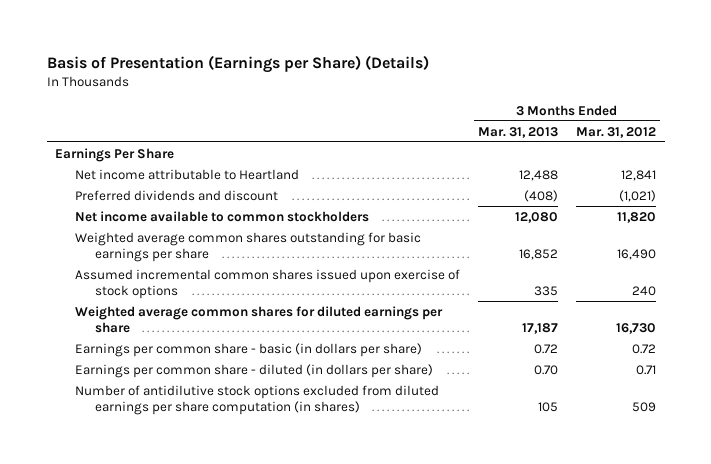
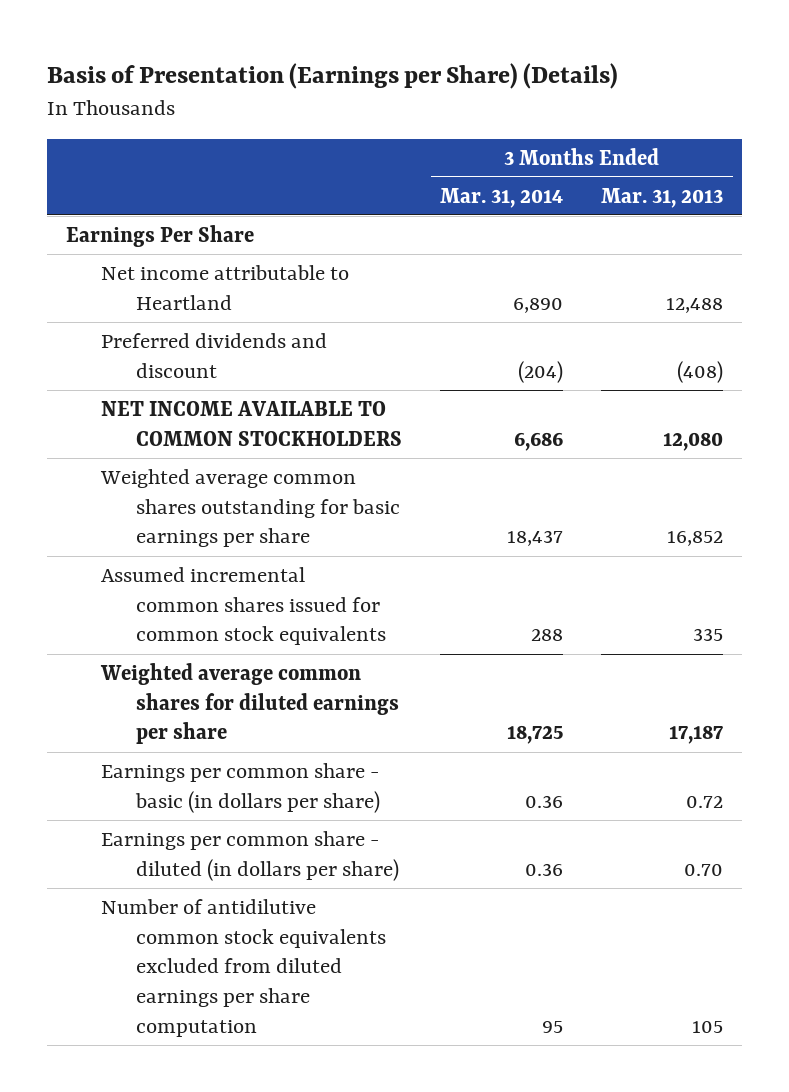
[575,126,656,138] Mar. 31, 2012 -> none
none -> [440,187,564,208] Mar. 31, 2014
[75,210,370,222] Net income available to common stockholders -> [100,400,402,446] NET INCOME AVAILABLE TO COMMON STOCKHOLDERS
[75,268,461,300] Assumed incremental common shares issued upon exercise of stock options -> [100,566,386,646] Assumed incremental common shares issued for common stock equivalents
[75,384,440,416] Number of antidilutive stock options excluded from diluted earnings per share computation (in shares) -> [100,898,386,1038] Number of antidilutive common stock equivalents excluded from diluted earnings per share computation

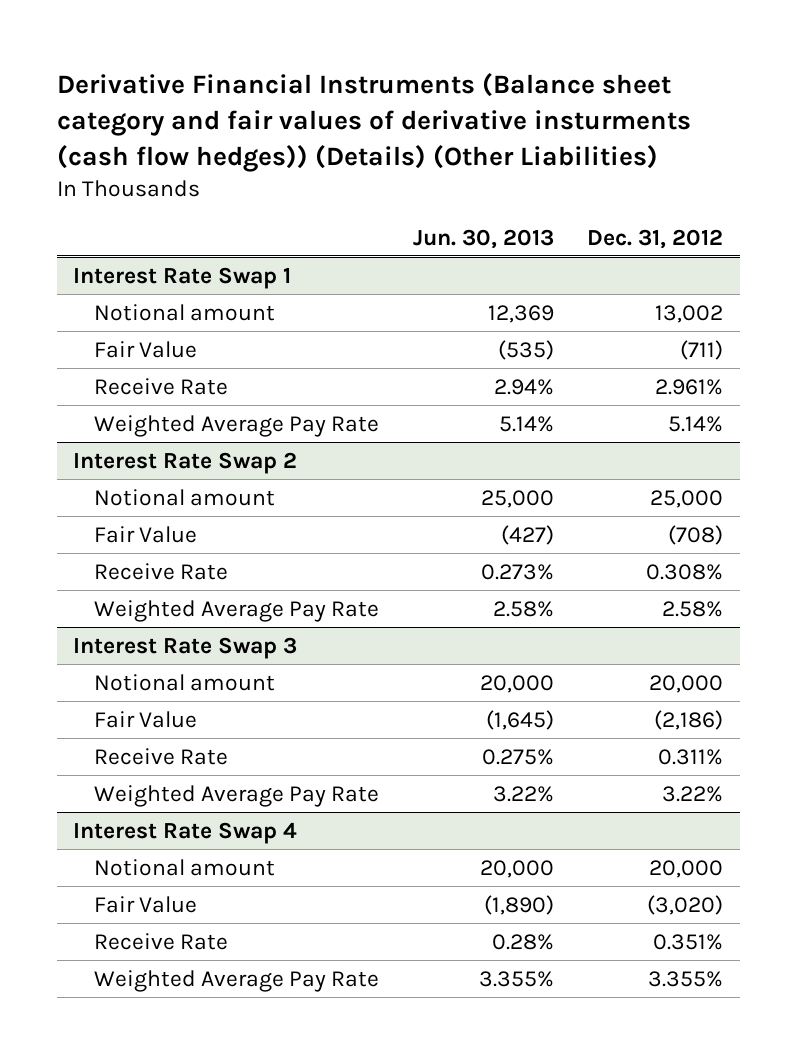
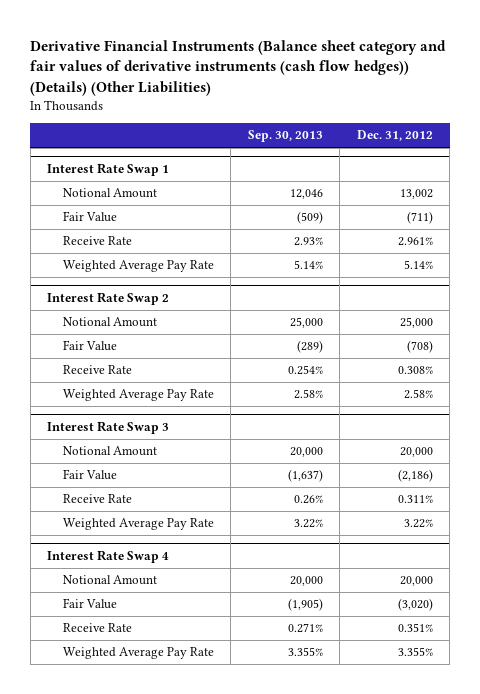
[56,72,691,172] Derivative Financial Instruments (Balance sheet category and fair values of derivative insturments (cash flow hedges)) (Details) (Other Liabilities) -> [30,39,447,96] Derivative Financial Instruments (Balance sheet category and fair values of derivative instruments (cash flow hedges)) (Details) (Other Liabilities)
[412,228,554,249] Jun. 30, 2013 -> none
none -> [247,130,323,143] Sep. 30, 2013
[93,303,275,321] Notional amount -> [63,188,158,199] Notional Amount
[93,488,275,506] Notional amount -> [63,317,158,328] Notional Amount
[93,673,275,691] Notional amount -> [63,446,158,457] Notional Amount
[93,858,275,876] Notional amount -> [63,575,158,586] Notional Amount

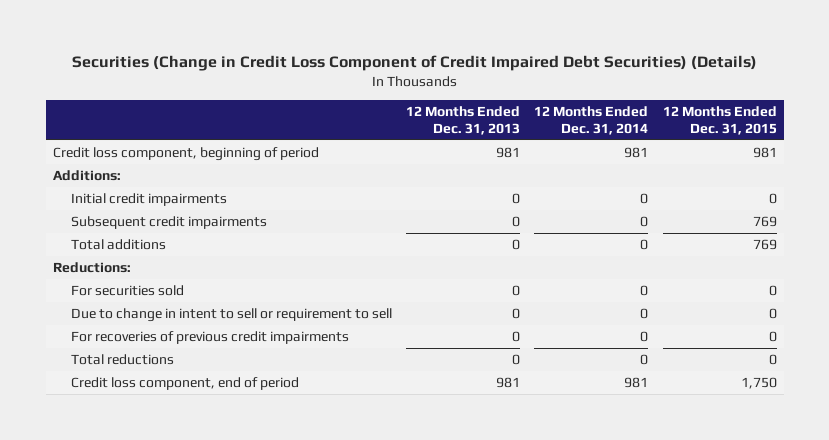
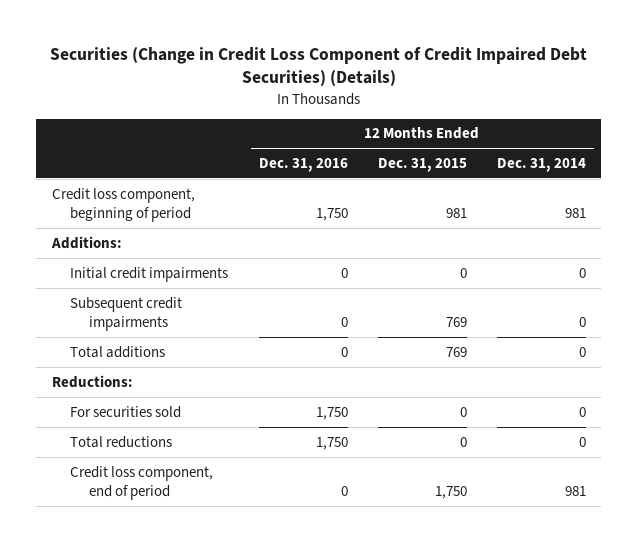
[406,105,521,136] 12 Months Ended Dec. 31, 2013 -> none
none -> [258,157,348,172] Dec. 31, 2016
[70,307,392,322] Due to change in intent to sell or requirement to sell -> none
[70,330,349,344] For recoveries of previous credit impairments -> none

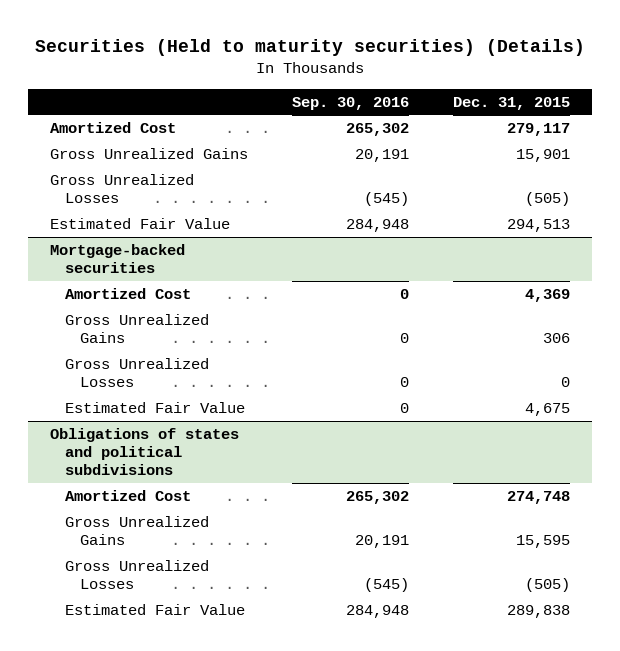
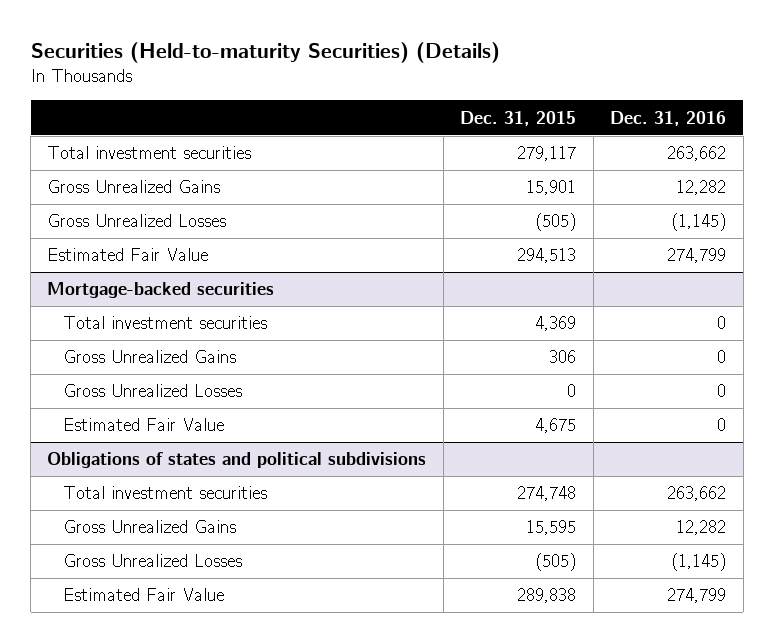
[34,39,585,57] Securities (Held to maturity securities) (Details) -> [30,42,500,64] Securities (Held-to-maturity Securities) (Details)
[291,96,409,110] Sep. 30, 2016 -> none
none -> [610,110,727,126] Dec. 31, 2016
[49,121,176,133] Amortized Cost -> [47,146,252,160] Total investment securities
[64,287,191,299] Amortized Cost -> [62,316,267,330] Total investment securities
[64,489,191,501] Amortized Cost -> [62,486,267,500] Total investment securities

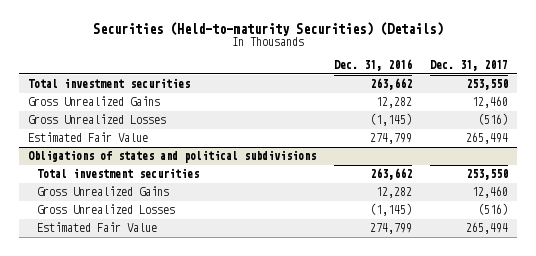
[460,110,577,126] Dec. 31, 2015 -> none
none -> [430,59,509,71] Dec. 31, 2017
[47,282,275,299] Mortgage-backed securities -> none
[62,316,267,330] Total investment securities -> none
[62,350,236,364] Gross Unrealized Gains -> none
[62,384,242,398] Gross Unrealized Losses -> none
[62,418,224,432] Estimated Fair Value -> none

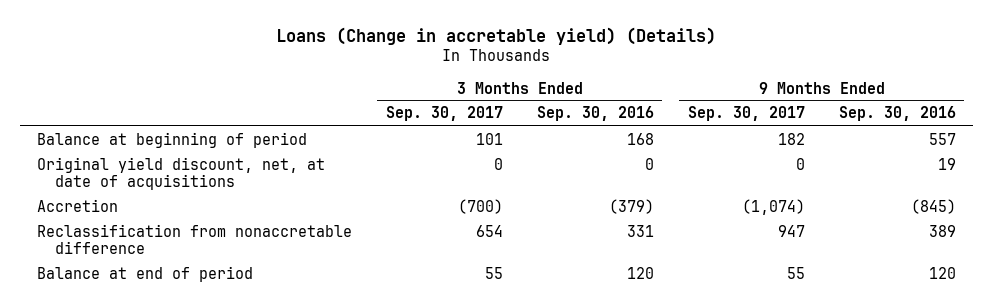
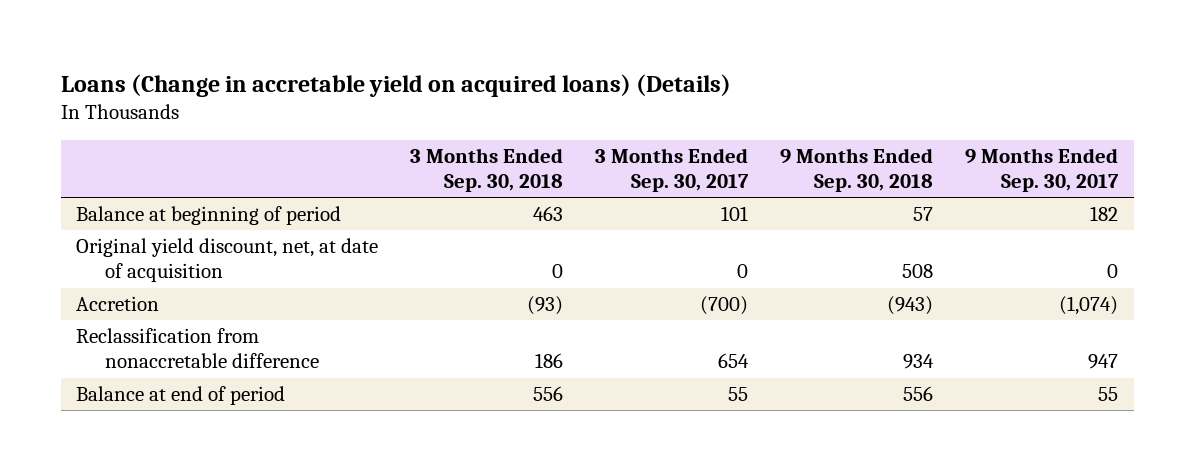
[276,26,717,45] Loans (Change in accretable yield) (Details) -> [60,74,731,98] Loans (Change in accretable yield on acquired loans) (Details)
[536,106,654,122] Sep. 30, 2016 -> none
[838,106,956,122] Sep. 30, 2016 -> none
none -> [410,147,564,192] 3 Months Ended Sep. 30, 2018
none -> [780,147,934,192] 9 Months Ended Sep. 30, 2018
[36,156,325,191] Original yield discount, net, at date of acquisitions -> [76,238,379,283] Original yield discount, net, at date of acquisition

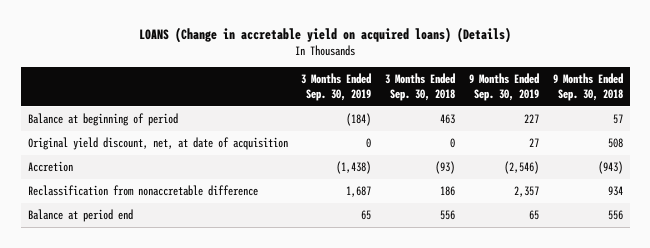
[60,74,731,98] Loans (Change in accretable yield on acquired loans) (Details) -> [139,27,512,44] LOANS (Change in accretable yield on acquired loans) (Details)
[595,147,750,192] 3 Months Ended Sep. 30, 2017 -> none
[964,147,1119,192] 9 Months Ended Sep. 30, 2017 -> none
none -> [301,73,372,101] 3 Months Ended Sep. 30, 2019
none -> [468,73,539,101] 9 Months Ended Sep. 30, 2019
[76,386,286,406] Balance at end of period -> [27,209,133,223] Balance at period end

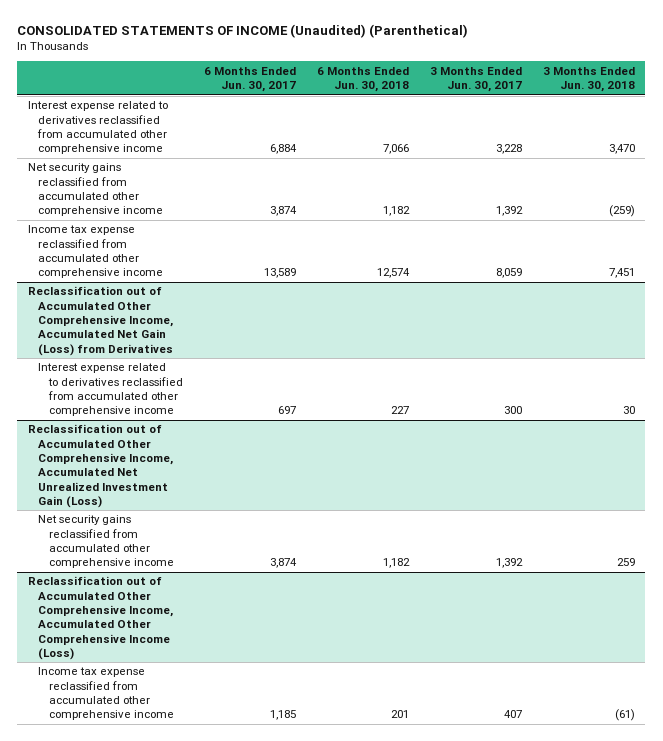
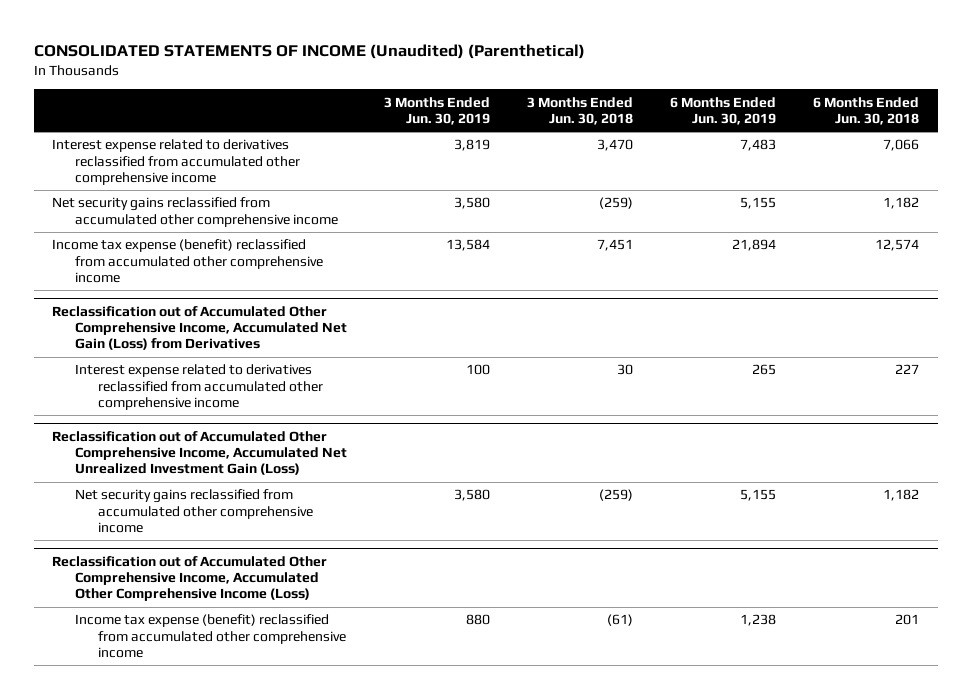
[203,66,296,93] 6 Months Ended Jun. 30, 2017 -> none
[429,66,522,93] 3 Months Ended Jun. 30, 2017 -> none
none -> [384,96,491,126] 3 Months Ended Jun. 30, 2019
none -> [670,96,777,126] 6 Months Ended Jun. 30, 2019
[27,225,164,279] Income tax expense reclassified from accumulated other comprehensive income -> [52,239,323,284] Income tax expense (benefit) reclassified from accumulated other comprehensive income
[616,558,635,567] 259 -> [599,489,634,502] (259)
[38,667,174,721] Income tax expense reclassified from accumulated other comprehensive income -> [74,614,346,659] Income tax expense (benefit) reclassified from accumulated other comprehensive income

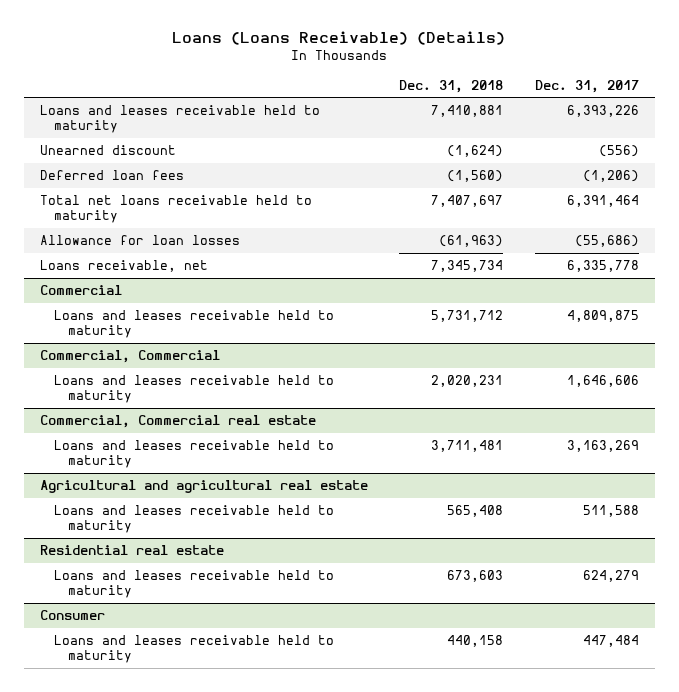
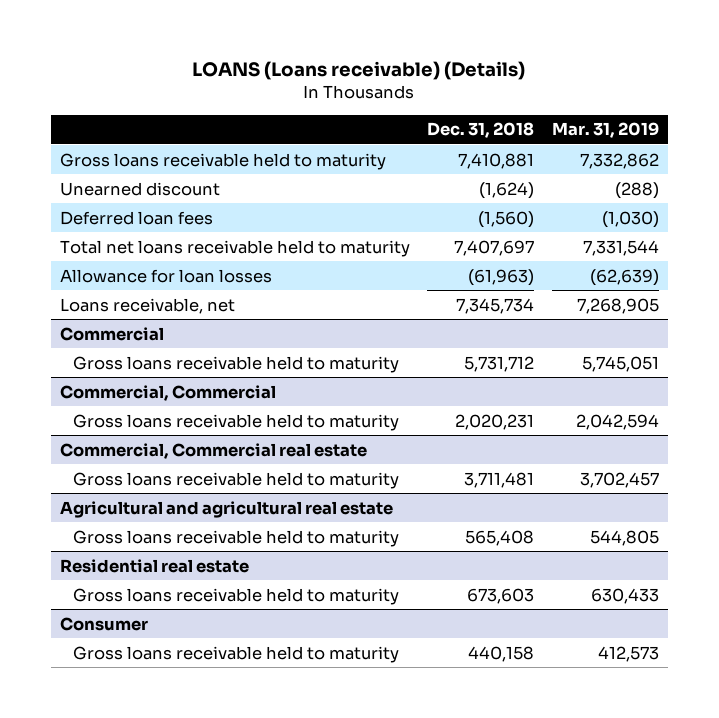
[172,31,506,46] Loans (Loans Receivable) (Details) -> [192,61,526,81] LOANS (Loans receivable) (Details)
[535,79,640,93] Dec. 31, 2017 -> none
none -> [551,122,659,139] Mar. 31, 2019
[39,105,320,134] Loans and leases receivable held to maturity -> [59,152,386,170] Gross loans receivable held to maturity
[53,310,334,339] Loans and leases receivable held to maturity -> [72,355,399,373] Gross loans receivable held to maturity
[53,375,334,404] Loans and leases receivable held to maturity -> [72,413,399,431] Gross loans receivable held to maturity
[53,440,334,469] Loans and leases receivable held to maturity -> [72,471,399,489] Gross loans receivable held to maturity
[53,505,334,534] Loans and leases receivable held to maturity -> [72,529,399,547] Gross loans receivable held to maturity
[53,570,334,599] Loans and leases receivable held to maturity -> [72,587,399,605] Gross loans receivable held to maturity
[53,635,334,664] Loans and leases receivable held to maturity -> [72,645,399,663] Gross loans receivable held to maturity

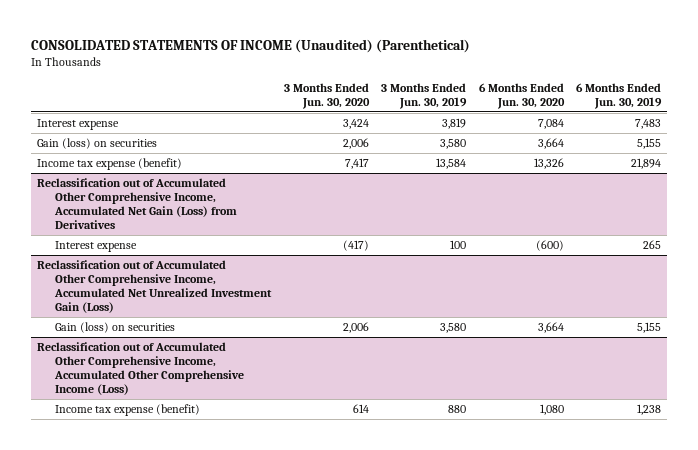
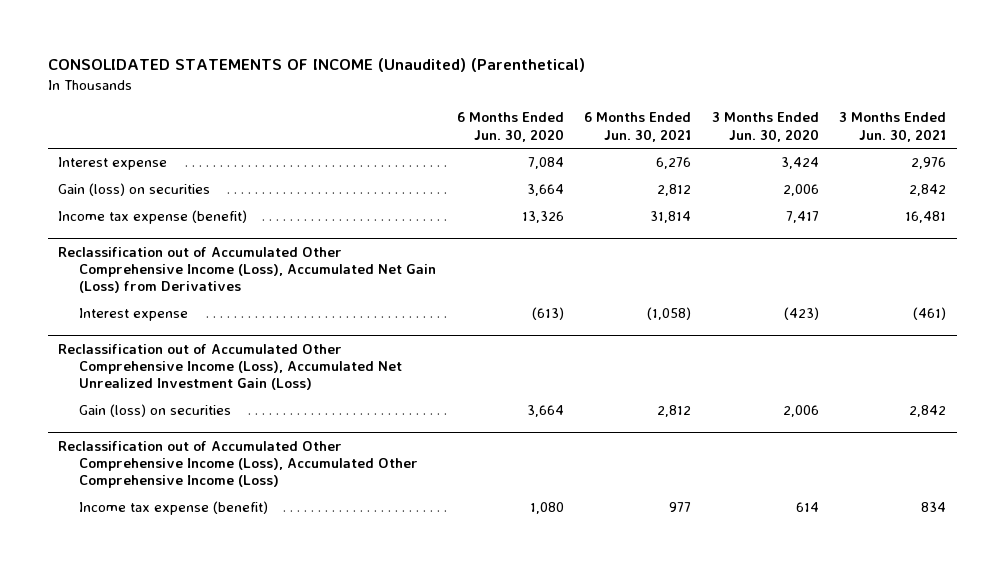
[381,82,468,109] 3 Months Ended Jun. 30, 2019 -> none
[576,82,663,109] 6 Months Ended Jun. 30, 2019 -> none
none -> [584,112,692,142] 6 Months Ended Jun. 30, 2021
none -> [839,112,947,142] 3 Months Ended Jun. 30, 2021
[37,178,238,229] Reclassification out of Accumulated Other Comprehensive Income, Accumulated Net Gain (Loss) from Derivatives -> [58,246,437,294] Reclassification out of Accumulated Other Comprehensive Income (Loss), Accumulated Net Gain (Loss) from Derivatives
[342,240,369,252] (417) -> [783,307,819,321] (423)
[535,240,564,252] (600) -> [531,307,564,321] (613)
[37,260,273,313] Reclassification out of Accumulated Other Comprehensive Income, Accumulated Net Unrealized Investment Gain (Loss) -> [58,343,403,391] Reclassification out of Accumulated Other Comprehensive Income (Loss), Accumulated Net Unrealized Investment Gain (Loss)
[37,342,245,395] Reclassification out of Accumulated Other Comprehensive Income, Accumulated Other Comprehensive Income (Loss) -> [58,440,419,489] Reclassification out of Accumulated Other Comprehensive Income (Loss), Accumulated Other Comprehensive Income (Loss)

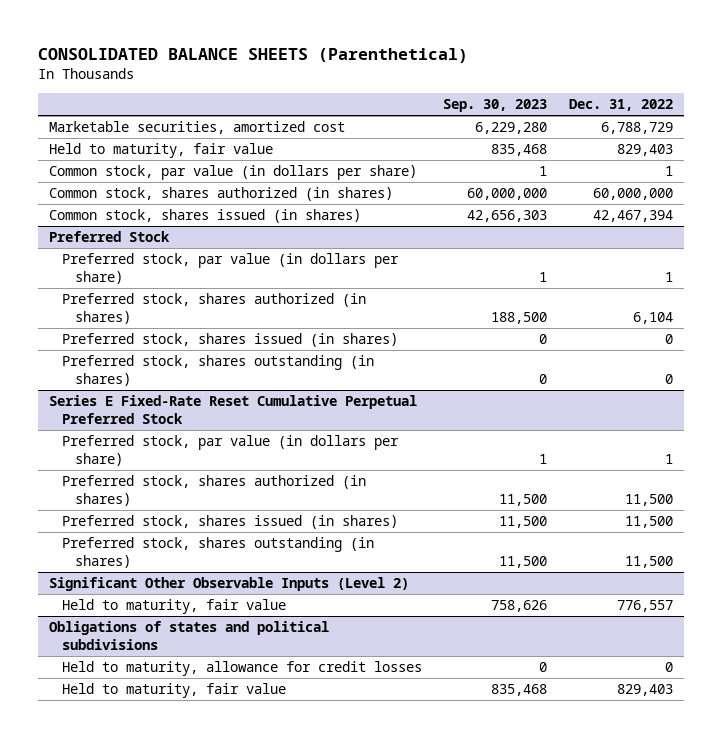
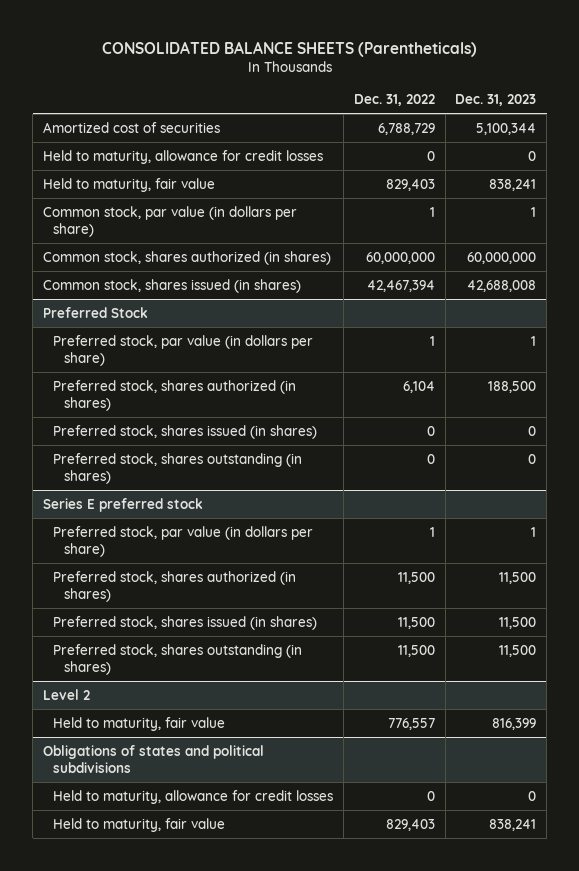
[37,47,468,63] CONSOLIDATED BALANCE SHEETS (Parenthetical) -> [101,40,477,57] CONSOLIDATED BALANCE SHEETS (Parentheticals)
[443,99,548,113] Sep. 30, 2023 -> none
none -> [455,94,537,107] Dec. 31, 2023
[48,121,345,135] Marketable securities, amortized cost -> [43,121,221,133] Amortized cost of securities
none -> [43,149,324,164] Held to maturity, allowance for credit losses
[48,395,417,425] Series E Fixed-Rate Reset Cumulative Perpetual Preferred Stock -> [43,497,204,512] Series E preferred stock
[48,577,409,592] Significant Other Observable Inputs (Level 2) -> [43,688,91,700] Level 2

